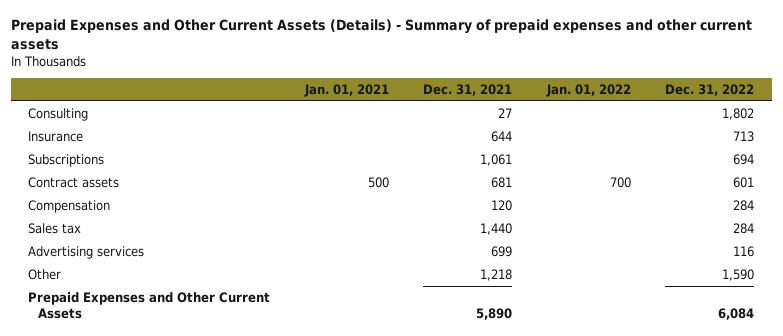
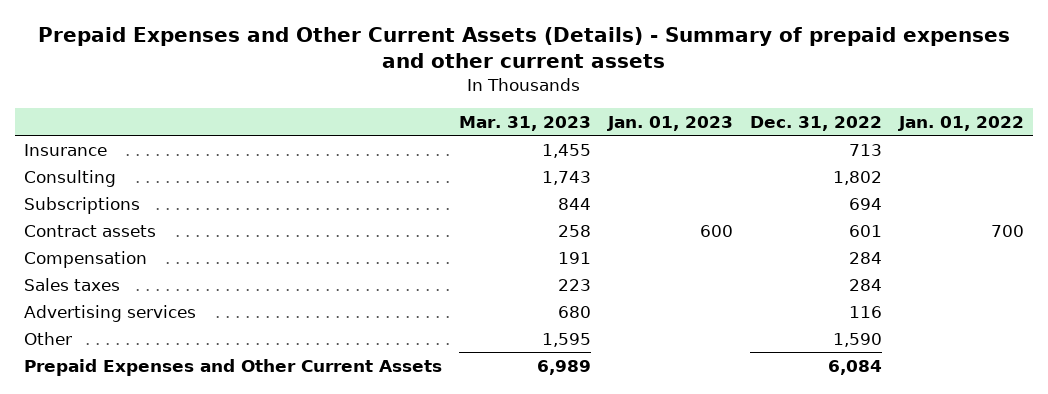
[303,83,389,97] Jan. 01, 2021 -> none
[423,83,513,96] Dec. 31, 2021 -> none
none -> [458,115,591,131] Mar. 31, 2023
none -> [606,115,733,131] Jan. 01, 2023
[28,107,89,121] Consulting -> [23,169,116,187] Consulting
[28,222,82,234] Sales tax -> [23,277,120,291] Sales taxes

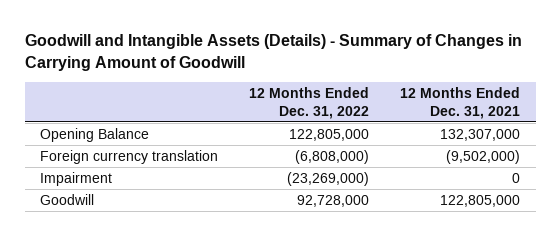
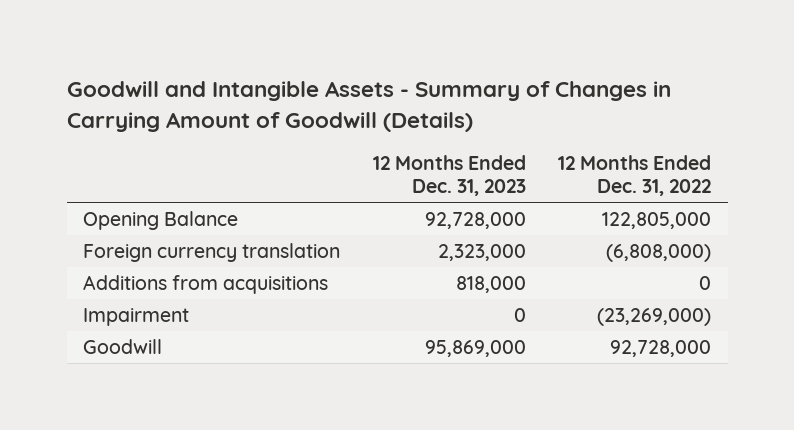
[24,34,522,72] Goodwill and Intangible Assets (Details) - Summary of Changes in Carrying Amount of Goodwill -> [66,81,671,132] Goodwill and Intangible Assets - Summary of Changes in Carrying Amount of Goodwill (Details)
[400,87,521,119] 12 Months Ended Dec. 31, 2021 -> none
none -> [372,155,526,197] 12 Months Ended Dec. 31, 2023
none -> [83,274,329,294] Additions from acquisitions

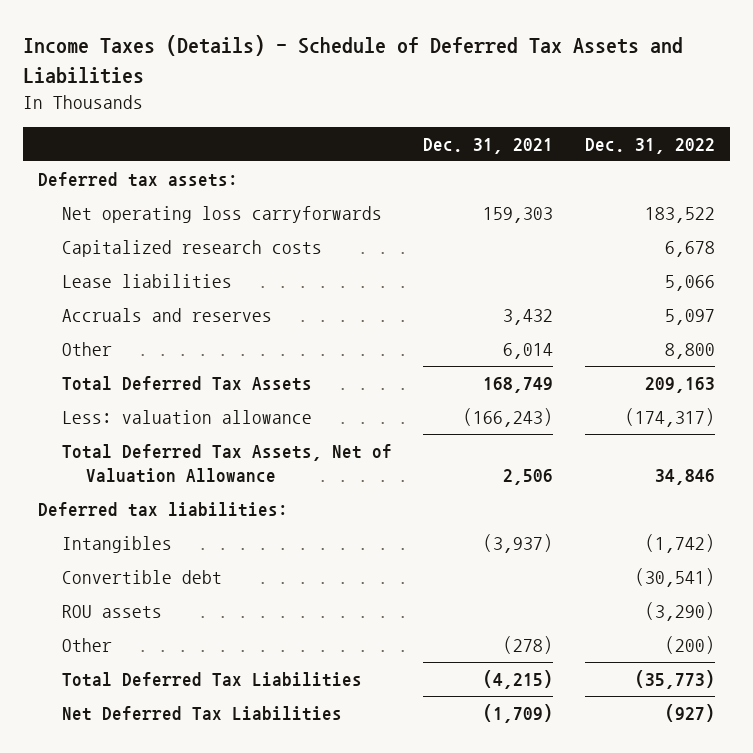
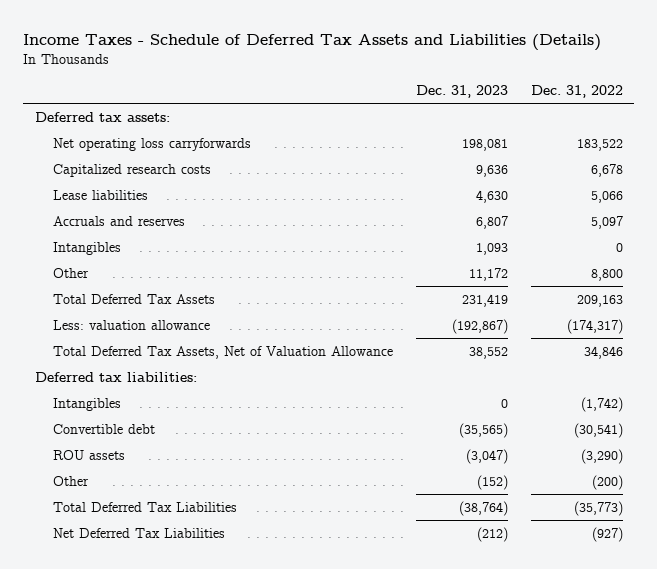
[22,35,683,85] Income Taxes (Details) - Schedule of Deferred Tax Assets and Liabilities -> [23,33,602,51] Income Taxes - Schedule of Deferred Tax Assets and Liabilities (Details)
[423,138,554,155] Dec. 31, 2021 -> none
none -> [415,85,508,99] Dec. 31, 2023
none -> [52,241,121,255] Intangibles

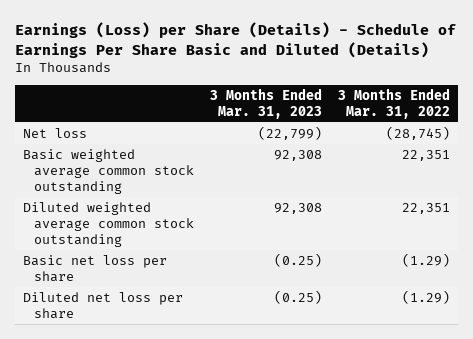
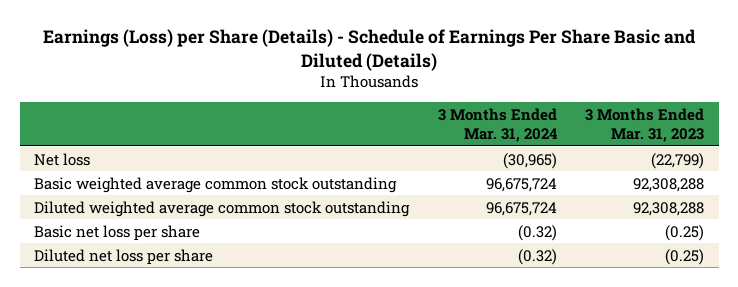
[338,87,451,119] 3 Months Ended Mar. 31, 2022 -> none
none -> [437,107,558,142] 3 Months Ended Mar. 31, 2024
[274,149,323,161] 92,308 -> [633,177,705,192] 92,308,288
[274,202,323,214] 92,308 -> [633,201,705,216] 92,308,288

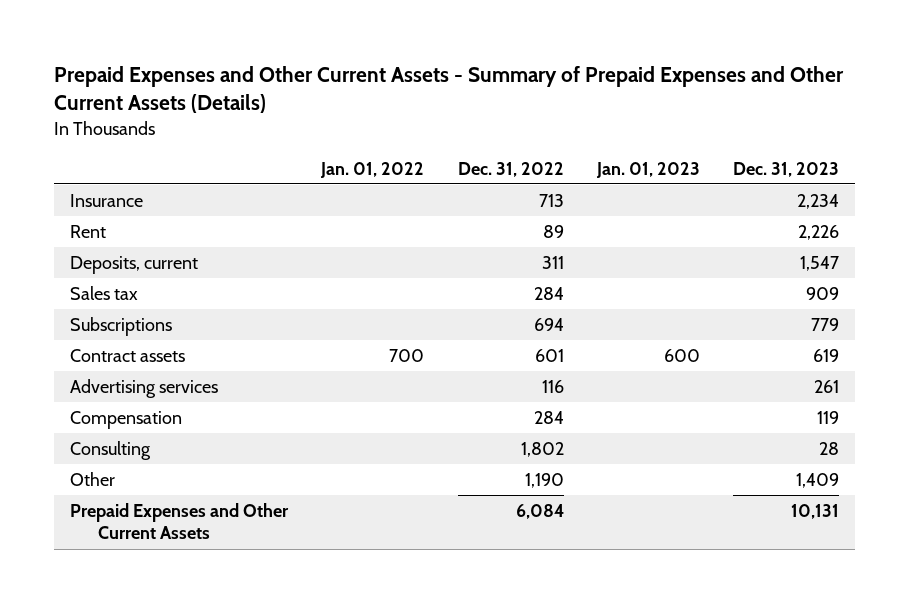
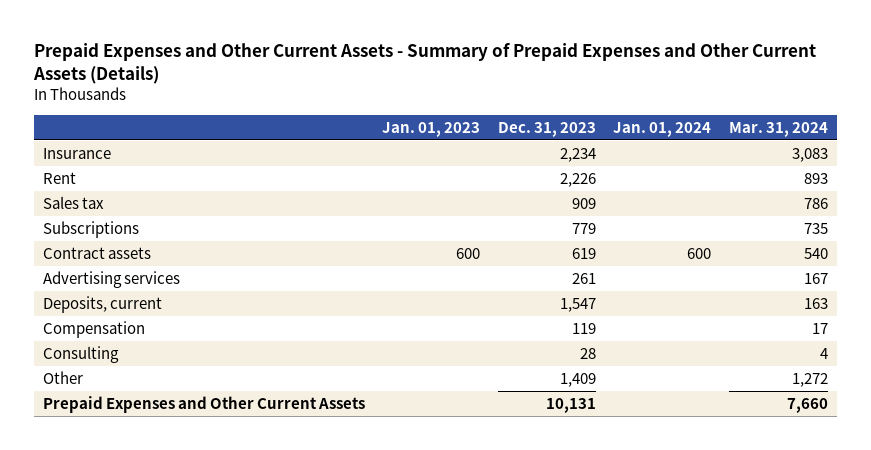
[320,161,425,178] Jan. 01, 2022 -> none
[457,161,564,177] Dec. 31, 2022 -> none
none -> [613,121,712,137] Jan. 01, 2024
none -> [728,121,828,137] Mar. 31, 2024
[70,255,199,274] Deposits, current -> [43,295,163,313] Deposits, current

